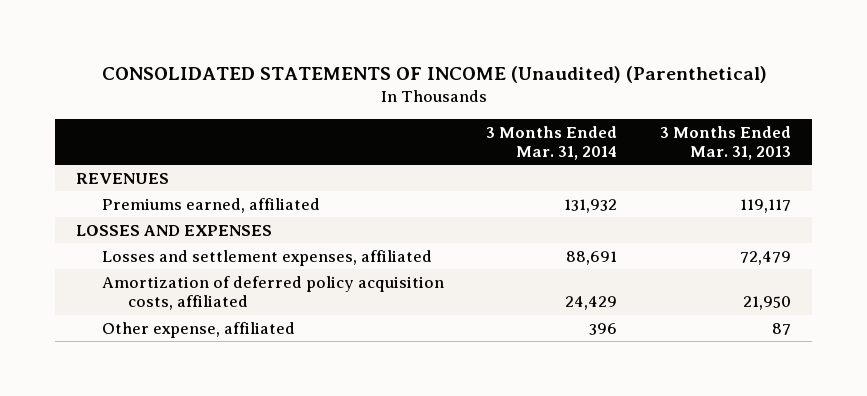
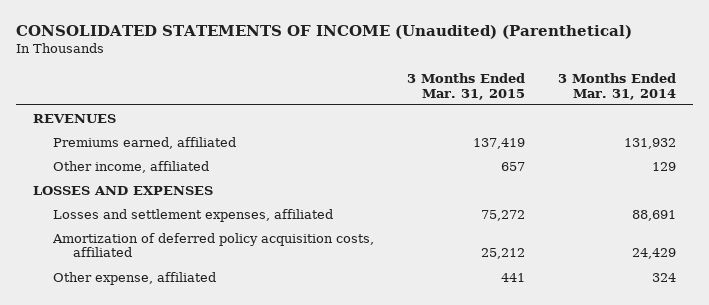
[659,125,791,160] 3 Months Ended Mar. 31, 2013 -> none
none -> [407,72,526,100] 3 Months Ended Mar. 31, 2015
none -> [53,160,210,173] Other income, affiliated
[589,322,618,335] 396 -> [652,272,677,282] 324

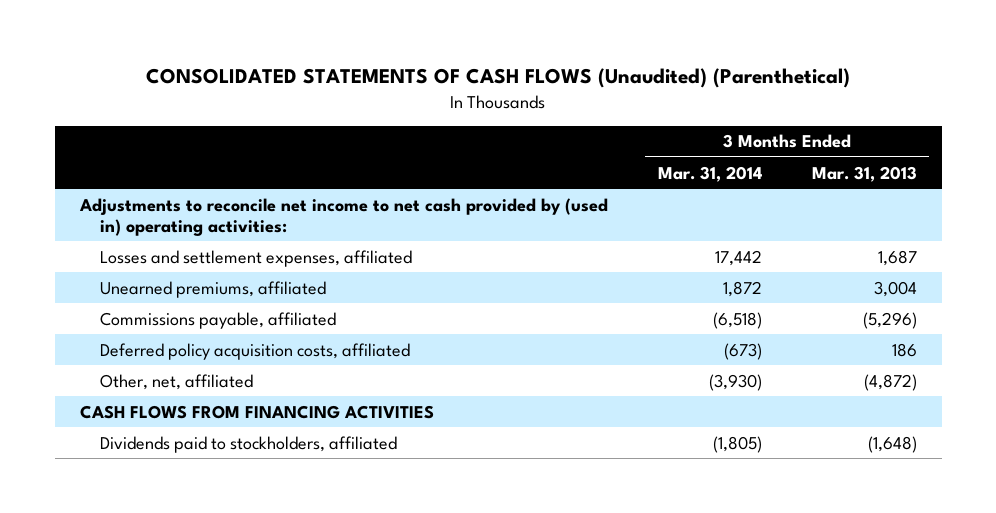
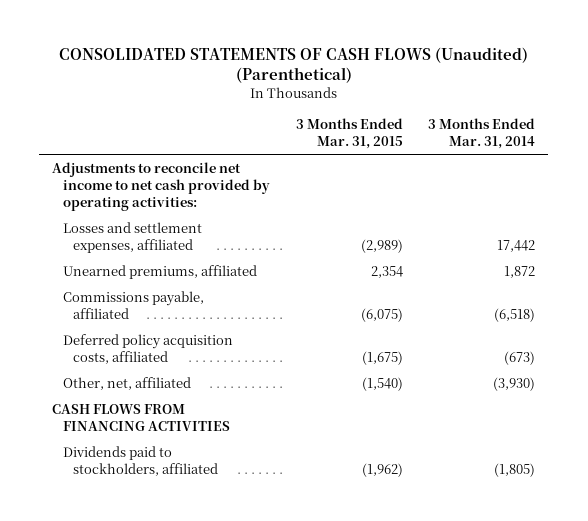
[811,165,917,182] Mar. 31, 2013 -> none
none -> [295,118,403,150] 3 Months Ended Mar. 31, 2015
[78,197,608,236] Adjustments to reconcile net income to net cash provided by (used in) operating activities: -> [52,161,270,212] Adjustments to reconcile net income to net cash provided by operating activities:

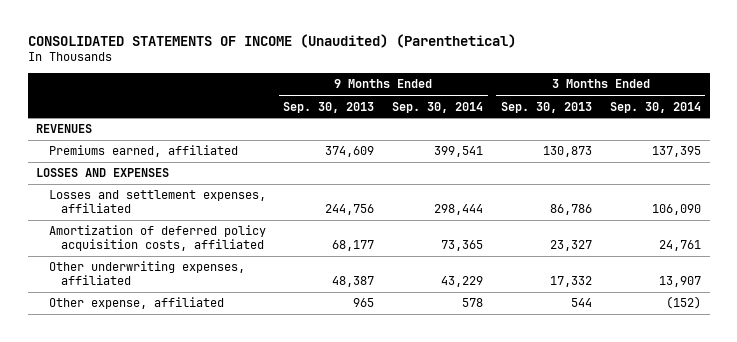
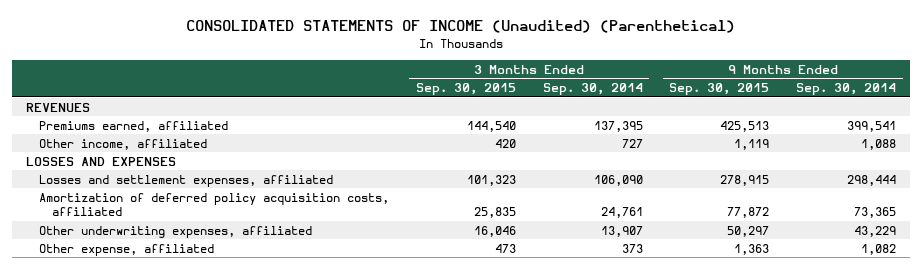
[283,101,375,113] Sep. 30, 2013 -> none
[500,101,592,113] Sep. 30, 2013 -> none
none -> [415,83,516,96] Sep. 30, 2015
none -> [669,83,770,96] Sep. 30, 2015
none -> [38,138,207,150] Other income, affiliated
[462,298,484,308] 578 -> [861,243,897,255] 1,082
[665,296,701,310] (152) -> [621,243,643,253] 373

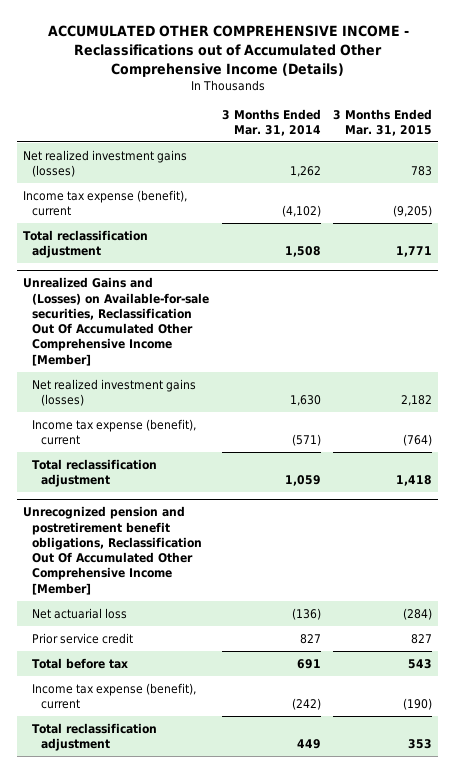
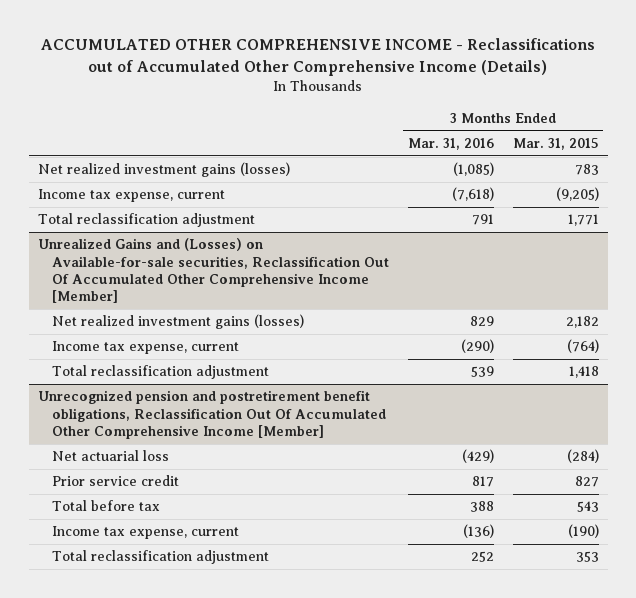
[221,108,321,136] 3 Months Ended Mar. 31, 2014 -> none
none -> [407,138,494,151] Mar. 31, 2016
[23,189,188,216] Income tax expense (benefit), current -> [37,189,225,203] Income tax expense, current
[32,418,197,445] Income tax expense (benefit), current -> [52,341,240,355] Income tax expense, current
[32,682,197,709] Income tax expense (benefit), current -> [52,526,240,540] Income tax expense, current

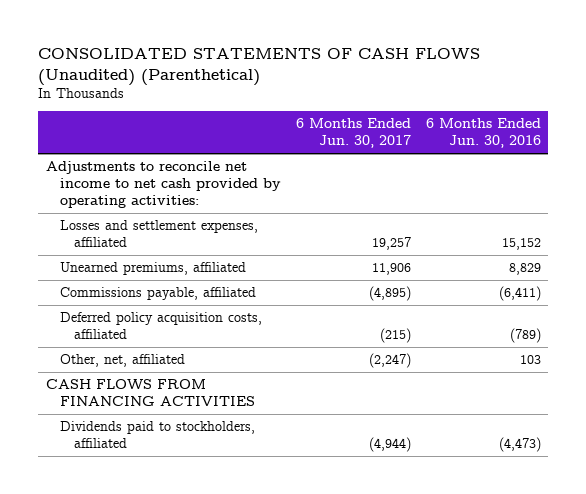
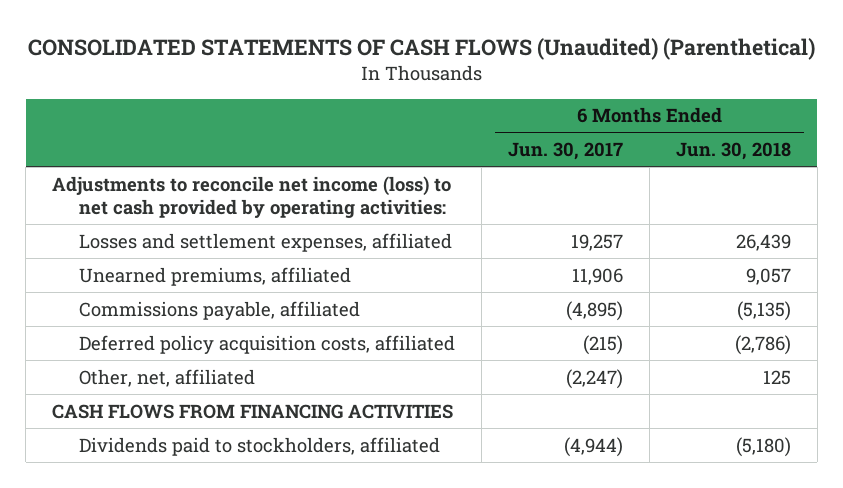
[425,118,541,149] 6 Months Ended Jun. 30, 2016 -> none
none -> [675,142,791,161] Jun. 30, 2018
[45,161,281,209] Adjustments to reconcile net income to net cash provided by operating activities: -> [52,175,452,218] Adjustments to reconcile net income (loss) to net cash provided by operating activities:

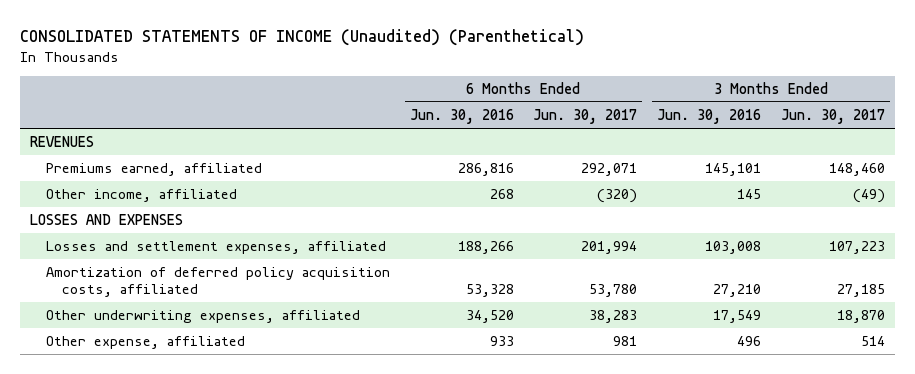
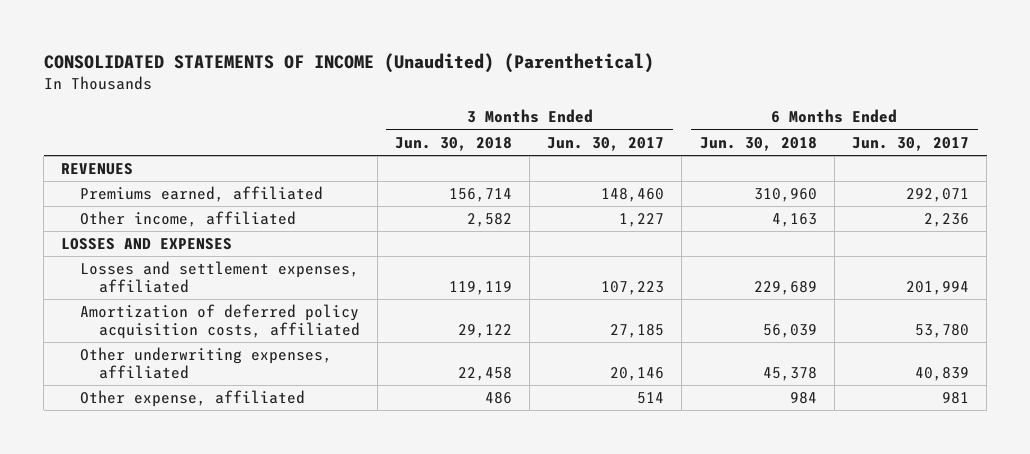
[409,108,514,124] Jun. 30, 2016 -> none
[656,108,761,124] Jun. 30, 2016 -> none
none -> [394,136,512,151] Jun. 30, 2018
none -> [699,136,817,151] Jun. 30, 2018
[597,188,638,203] (320) -> [923,213,969,228] 2,236
[852,188,885,203] (49) -> [619,213,665,228] 1,227
[589,309,638,323] 38,283 -> [914,367,969,382] 40,839
[836,309,885,323] 18,870 -> [610,367,665,382] 20,146

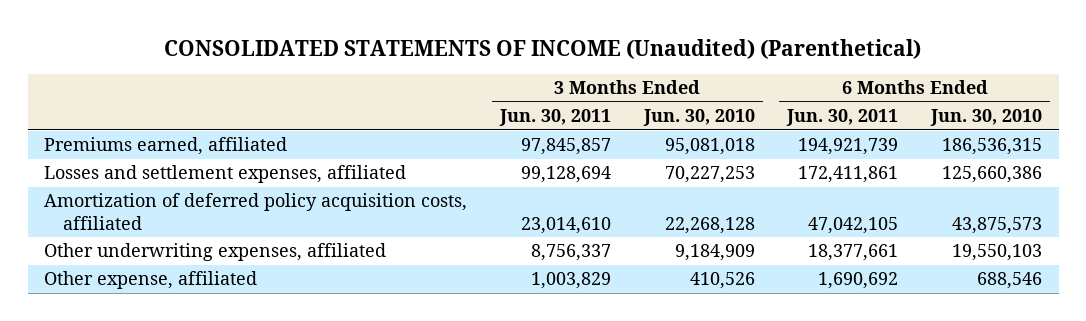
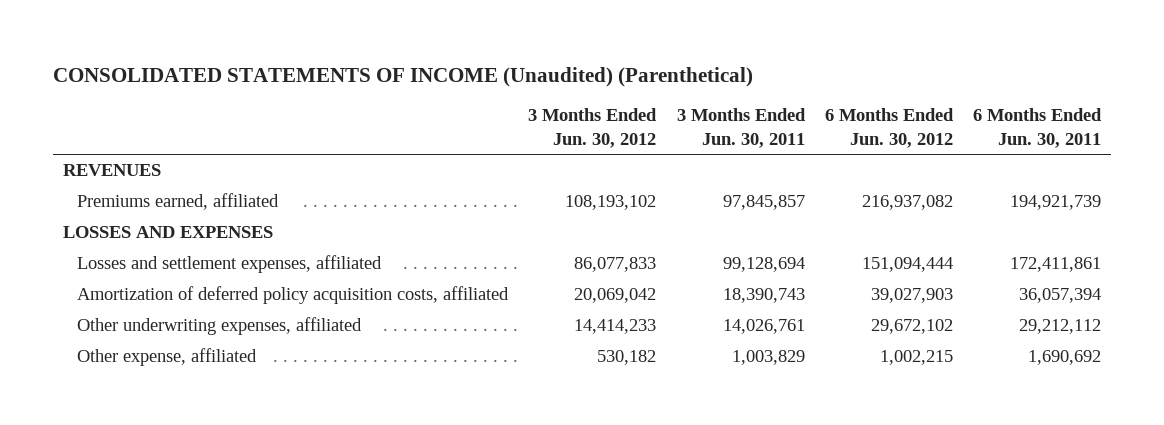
[642,109,755,127] Jun. 30, 2010 -> none
[930,109,1043,127] Jun. 30, 2010 -> none
none -> [528,108,658,148] 3 Months Ended Jun. 30, 2012
none -> [824,108,954,148] 6 Months Ended Jun. 30, 2012
none -> [63,164,162,177] REVENUES
none -> [63,226,274,239] LOSSES AND EXPENSES
[520,216,611,234] 23,014,610 -> [722,288,805,304] 18,390,743
[808,216,899,234] 47,042,105 -> [1019,288,1102,304] 36,057,394
[530,244,611,262] 8,756,337 -> [722,319,805,335] 14,026,761
[808,244,899,262] 18,377,661 -> [1019,319,1102,335] 29,212,112

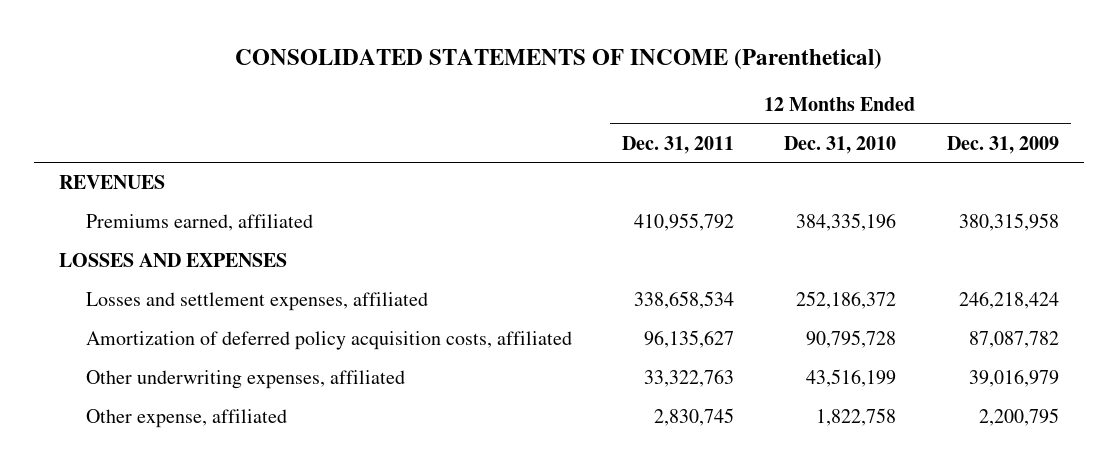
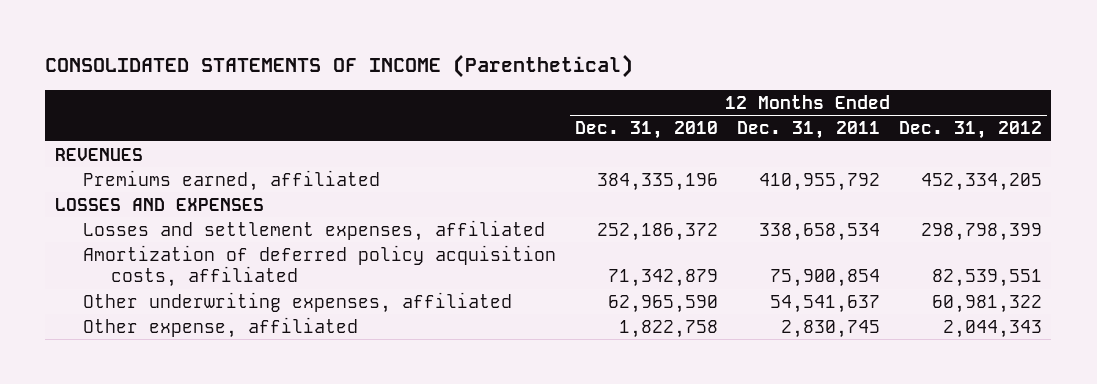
[946,135,1059,154] Dec. 31, 2009 -> none
none -> [898,121,1042,140] Dec. 31, 2012
[644,329,735,348] 96,135,627 -> [769,268,880,287] 75,900,854
[806,329,897,348] 90,795,728 -> [607,268,718,287] 71,342,879
[644,368,735,387] 33,322,763 -> [769,294,880,313] 54,541,637
[806,368,897,387] 43,516,199 -> [607,294,718,313] 62,965,590

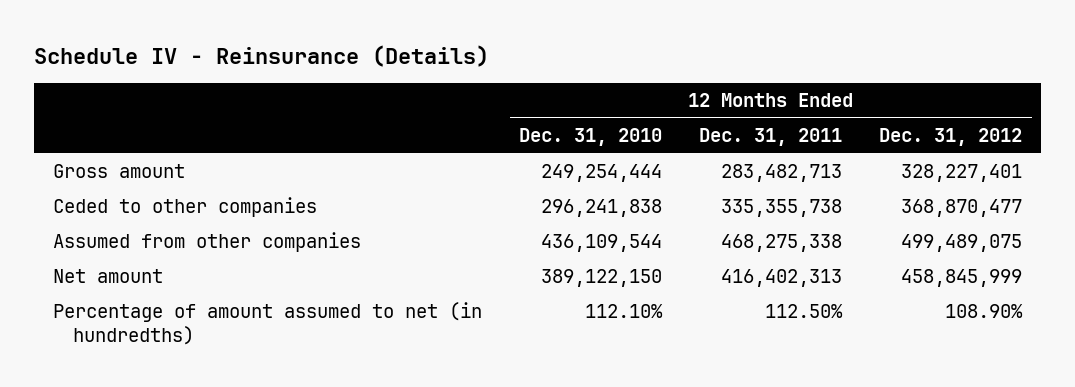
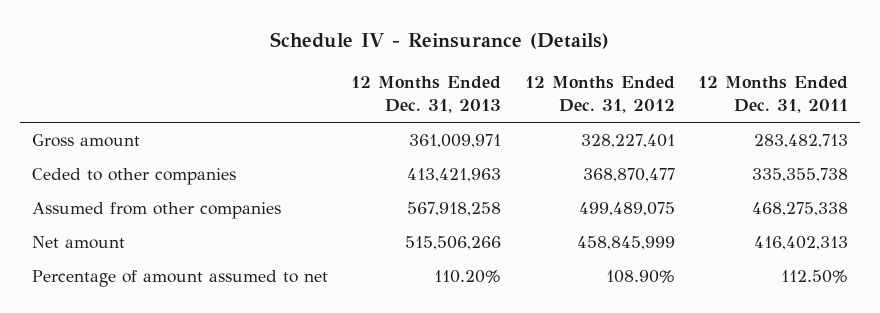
[519,128,663,147] Dec. 31, 2010 -> none
none -> [351,76,502,113] 12 Months Ended Dec. 31, 2013
[52,302,482,346] Percentage of amount assumed to net (in hundredths) -> [31,270,328,288] Percentage of amount assumed to net

